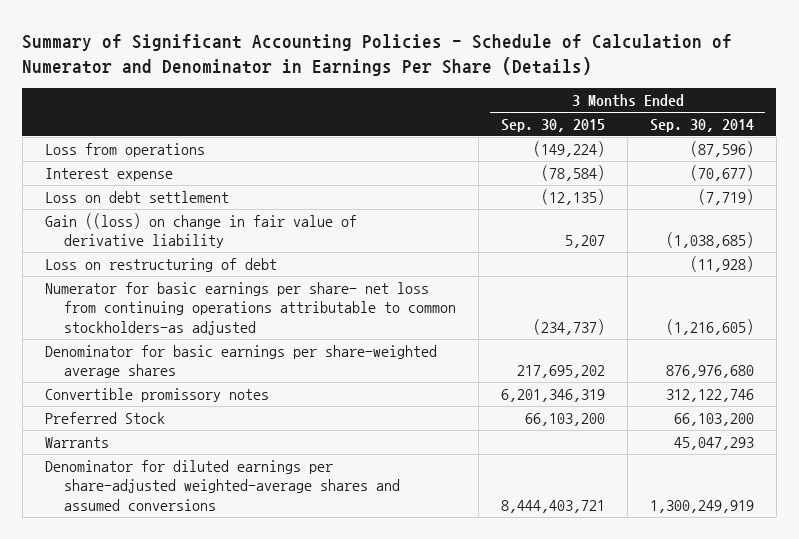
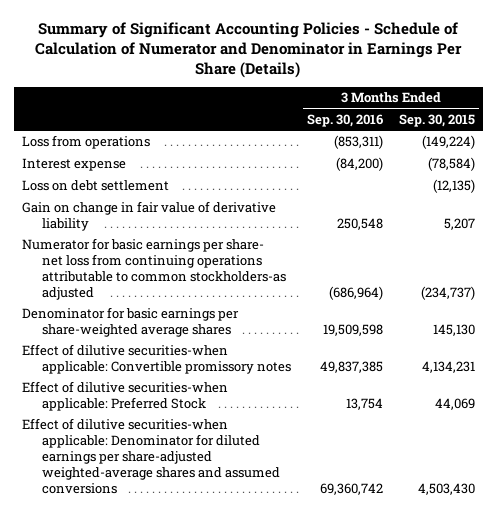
[650,118,755,132] Sep. 30, 2014 -> none
none -> [307,114,384,128] Sep. 30, 2016
[44,257,277,272] Loss on restructuring of debt -> none
[44,212,357,249] Gain ((loss) on change in fair value of derivative liability -> [21,201,276,232] Gain on change in fair value of derivative liability
[44,436,109,448] Warrants -> none
[517,365,606,379] 217,695,202 -> [432,324,475,337] 145,130
[44,387,269,402] Convertible promissory notes -> [21,344,292,375] Effect of dilutive securities-when applicable: Convertible promissory notes
[501,388,606,402] 6,201,346,319 -> [421,361,475,374] 4,134,231
[44,411,165,424] Preferred Stock -> [21,381,228,412] Effect of dilutive securities-when applicable: Preferred Stock
[525,412,606,426] 66,103,200 -> [434,398,475,411] 44,069
[44,459,401,511] Denominator for diluted earnings per share-adjusted weighted-average shares and assumed conversions -> [21,418,281,494] Effect of dilutive securities-when applicable: Denominator for diluted earnings per share-adjusted weighted-average shares and assumed conversions
[501,499,606,513] 8,444,403,721 -> [417,482,475,495] 4,503,430

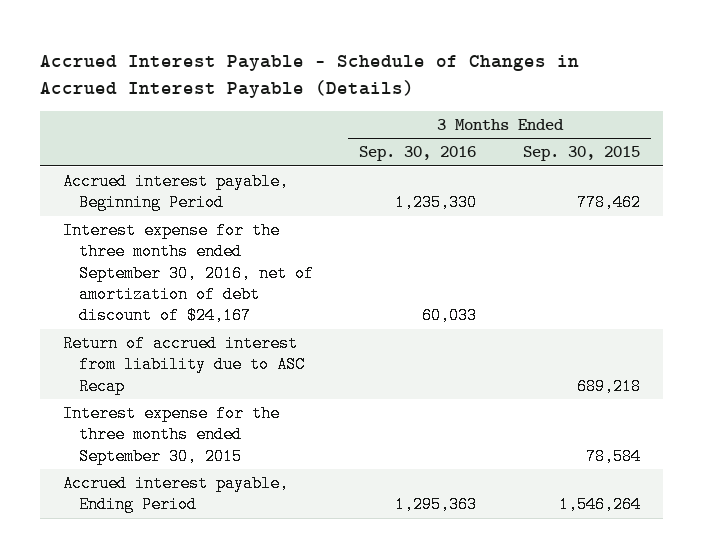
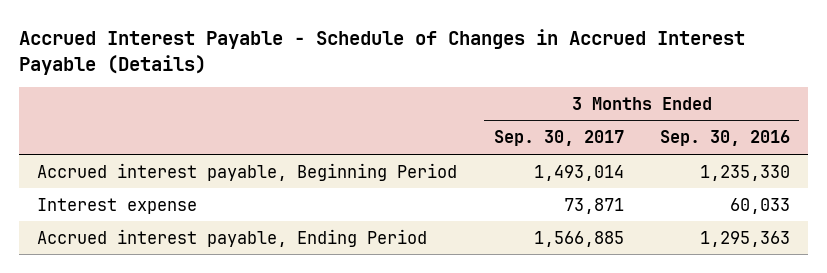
[522,146,640,162] Sep. 30, 2015 -> none
none -> [493,130,624,147] Sep. 30, 2017
[62,335,306,395] Return of accrued interest from liability due to ASC Recap -> none
[62,405,280,465] Interest expense for the three months ended September 30, 2015 -> none
[62,222,315,325] Interest expense for the three months ended September 30, 2016, net of amortization of debt discount of $24,167 -> [37,197,198,214] Interest expense

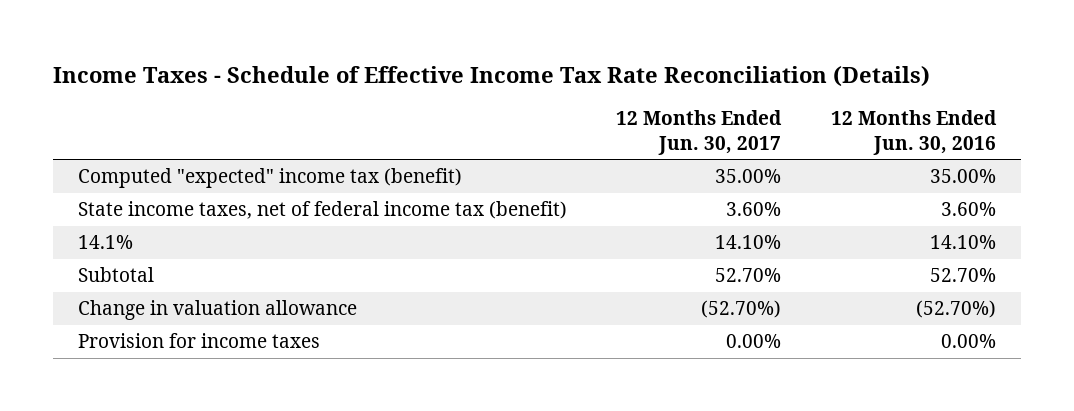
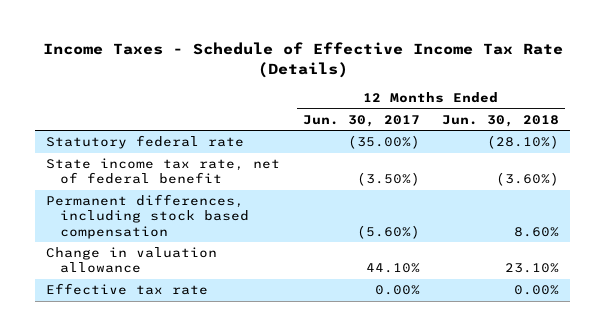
[52,65,930,87] Income Taxes - Schedule of Effective Income Tax Rate Reconciliation (Details) -> [42,42,563,79] Income Taxes - Schedule of Effective Income Tax Rate (Details)
[831,110,998,155] 12 Months Ended Jun. 30, 2016 -> none
none -> [442,114,560,127] Jun. 30, 2018
[77,168,462,189] Computed "expected" income tax (benefit) -> none
[77,235,133,250] 14.1% -> none
[77,267,154,283] Subtotal -> none
none -> [45,135,244,150] Statutory federal rate
[77,201,567,220] State income taxes, net of federal income tax (benefit) -> [45,158,280,185] State income tax rate, net of federal benefit
[726,202,782,217] 3.60% -> [356,172,420,187] (3.50%)
none -> [45,194,250,239] Permanent differences, including stock based compensation
[701,300,782,319] (52.70%) -> [365,263,420,274] 44.10%
[77,333,320,349] Provision for income taxes -> [45,283,208,296] Effective tax rate

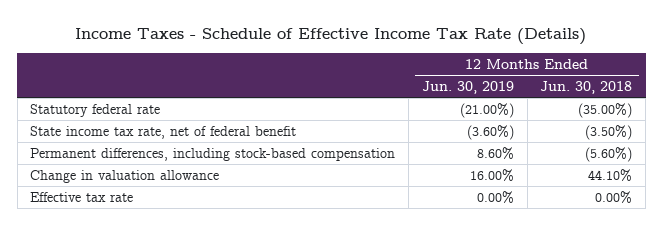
[302,114,420,127] Jun. 30, 2017 -> none
none -> [421,80,514,94] Jun. 30, 2019
[487,135,560,150] (28.10%) -> [578,102,633,118] (35.00%)
[496,172,560,187] (3.60%) -> [585,124,633,140] (3.50%)
[45,194,250,239] Permanent differences, including stock based compensation -> [30,147,396,161] Permanent differences, including stock-based compensation
[514,226,560,237] 8.60% -> [585,146,633,162] (5.60%)
[505,263,560,274] 23.10% -> [588,168,633,182] 44.10%

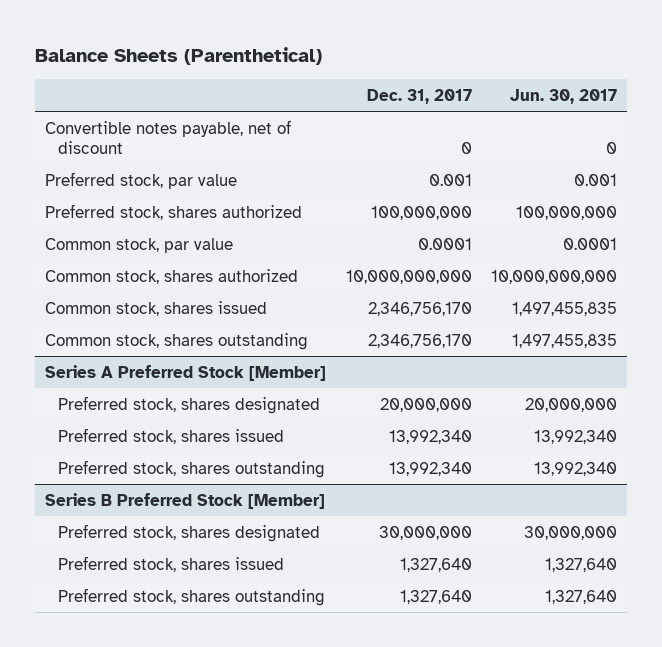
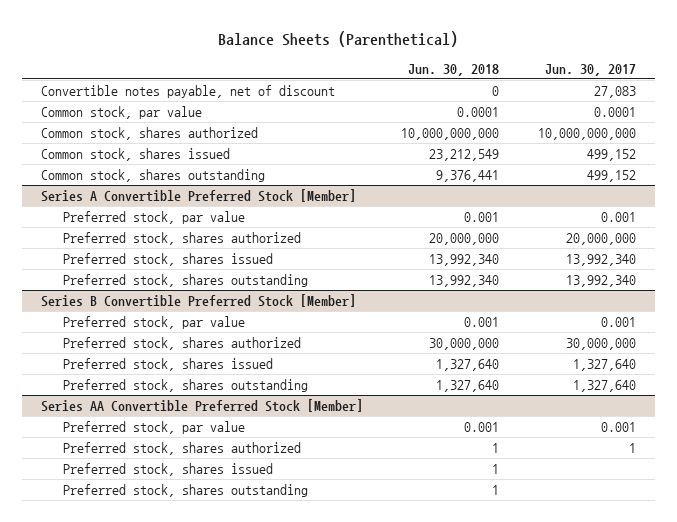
[366,88,472,104] Dec. 31, 2017 -> none
none -> [408,63,500,76] Jun. 30, 2018
[44,172,237,190] Preferred stock, par value -> none
[44,204,302,221] Preferred stock, shares authorized -> none
[606,142,618,155] 0 -> [593,86,636,99] 27,083
[512,302,618,317] 1,497,455,835 -> [586,149,636,162] 499,152
[512,334,618,349] 1,497,455,835 -> [586,170,636,183] 499,152
[44,365,326,382] Series A Preferred Stock [Member] -> [41,189,357,203] Series A Convertible Preferred Stock [Member]
none -> [63,211,246,225] Preferred stock, par value
[58,396,321,415] Preferred stock, shares designated -> [63,232,302,246] Preferred stock, shares authorized
[44,493,325,510] Series B Preferred Stock [Member] -> [41,294,357,308] Series B Convertible Preferred Stock [Member]
none -> [63,316,246,330] Preferred stock, par value
[58,524,321,543] Preferred stock, shares designated -> [63,337,302,351] Preferred stock, shares authorized
none -> [41,399,364,413] Series AA Convertible Preferred Stock [Member]
none -> [63,421,246,435] Preferred stock, par value
none -> [63,442,302,456] Preferred stock, shares authorized
none -> [63,463,274,477] Preferred stock, shares issued
none -> [63,484,309,498] Preferred stock, shares outstanding

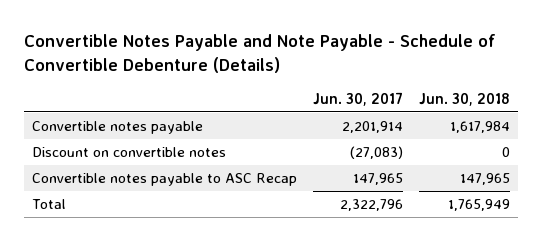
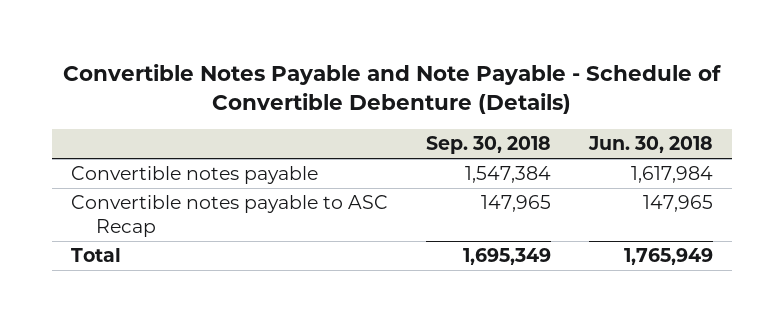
[312,91,403,106] Jun. 30, 2017 -> none
none -> [425,136,551,155] Sep. 30, 2018
[31,147,226,158] Discount on convertible notes -> none

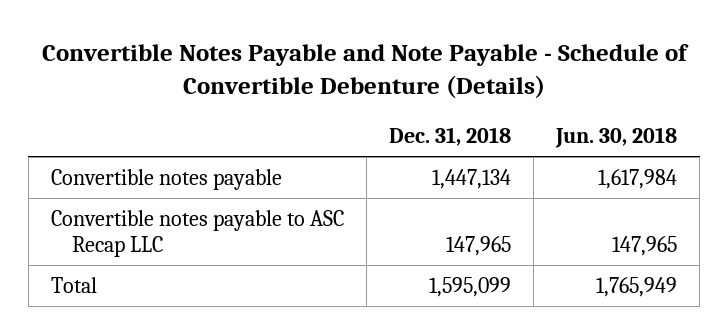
[425,136,551,155] Sep. 30, 2018 -> none
none -> [389,127,512,147] Dec. 31, 2018
[71,195,389,237] Convertible notes payable to ASC Recap -> [50,209,344,257] Convertible notes payable to ASC Recap LLC

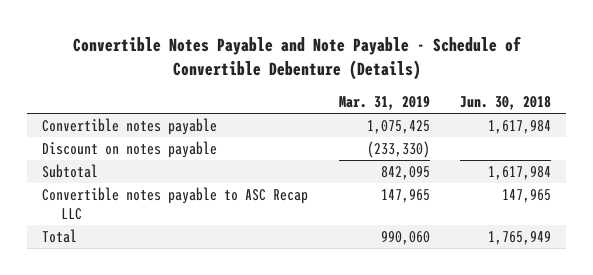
[389,127,512,147] Dec. 31, 2018 -> none
none -> [338,96,430,111] Mar. 31, 2019
none -> [42,140,218,158] Discount on notes payable
none -> [42,163,99,178] Subtotal

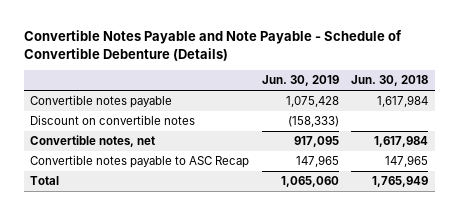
[338,96,430,111] Mar. 31, 2019 -> none
none -> [261,75,339,87] Jun. 30, 2019
[42,140,218,158] Discount on notes payable -> [30,115,196,126] Discount on convertible notes
[42,163,99,178] Subtotal -> [30,135,156,148] Convertible notes, net
[42,186,309,220] Convertible notes payable to ASC Recap LLC -> [30,155,250,169] Convertible notes payable to ASC Recap

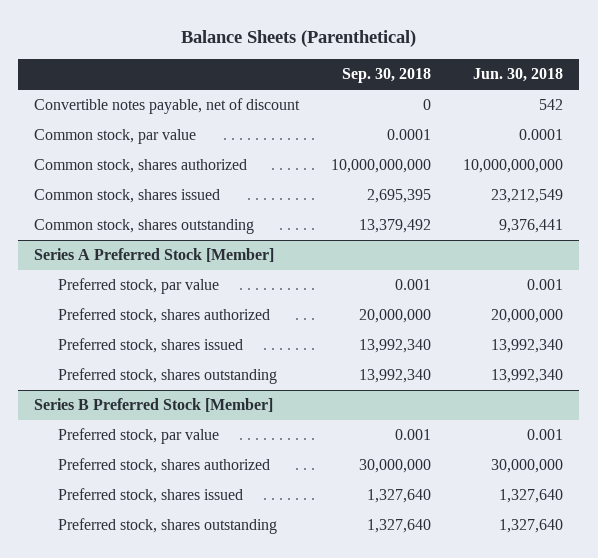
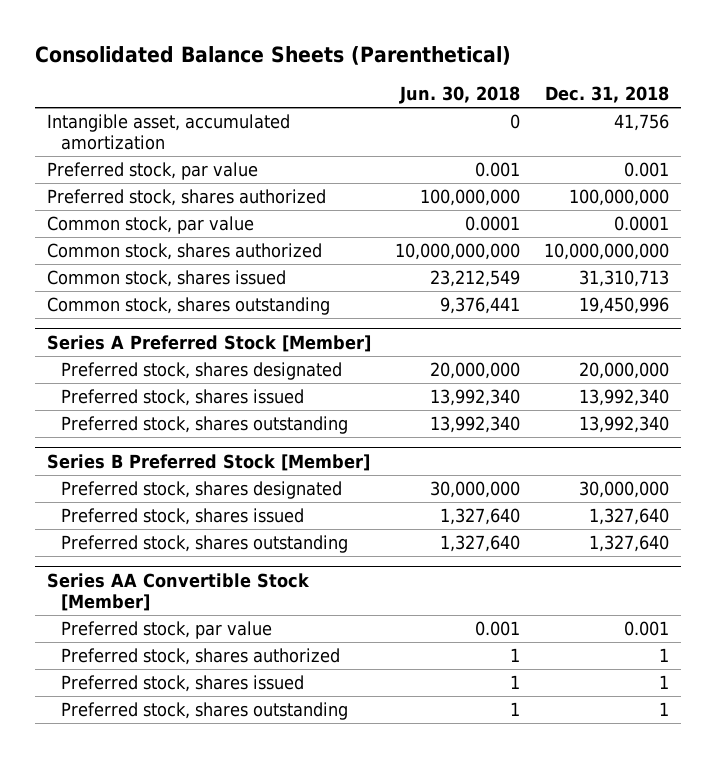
[180,30,416,48] Balance Sheets (Parenthetical) -> [35,46,512,66] Consolidated Balance Sheets (Parenthetical)
[342,68,432,84] Sep. 30, 2018 -> none
none -> [544,86,669,104] Dec. 31, 2018
[34,98,301,115] Convertible notes payable, net of discount -> none
none -> [47,114,291,151] Intangible asset, accumulated amortization
none -> [47,162,259,181] Preferred stock, par value
none -> [47,189,327,207] Preferred stock, shares authorized
[57,278,219,295] Preferred stock, par value -> none
[57,308,270,324] Preferred stock, shares authorized -> [61,362,343,381] Preferred stock, shares designated
[57,428,219,445] Preferred stock, par value -> none
[57,458,270,474] Preferred stock, shares authorized -> [61,481,343,500] Preferred stock, shares designated
none -> [47,572,311,611] Series AA Convertible Stock [Member]
none -> [61,621,273,640] Preferred stock, par value
none -> [61,648,341,666] Preferred stock, shares authorized
none -> [61,675,305,693] Preferred stock, shares issued
none -> [61,702,349,721] Preferred stock, shares outstanding

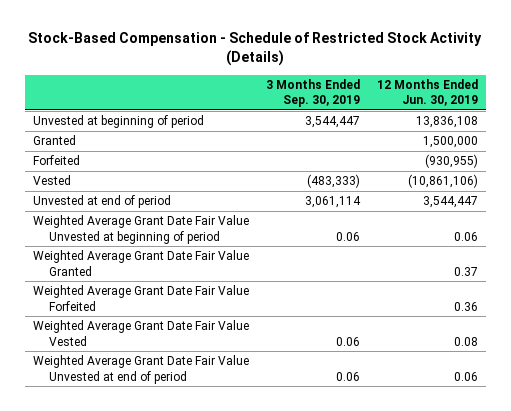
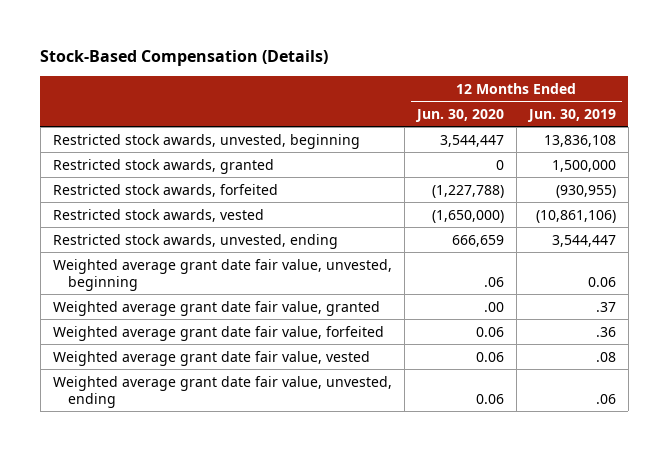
[28,32,483,67] Stock-Based Compensation - Schedule of Restricted Stock Activity (Details) -> [40,50,329,67] Stock-Based Compensation (Details)
[265,78,360,108] 3 Months Ended Sep. 30, 2019 -> none
none -> [414,109,504,123] Jun. 30, 2020
[32,115,204,129] Unvested at beginning of period -> [52,133,360,149] Restricted stock awards, unvested, beginning
[32,135,76,146] Granted -> [52,158,274,174] Restricted stock awards, granted
[32,155,80,166] Forfeited -> [52,183,278,197] Restricted stock awards, forfeited
[32,175,71,186] Vested -> [52,208,264,222] Restricted stock awards, vested
[32,195,171,209] Unvested at end of period -> [52,233,338,249] Restricted stock awards, unvested, ending
[32,215,249,244] Weighted Average Grant Date Fair Value Unvested at beginning of period -> [52,258,392,291] Weighted average grant date fair value, unvested, beginning
[32,250,249,276] Weighted Average Grant Date Fair Value Granted -> [52,300,380,316] Weighted average grant date fair value, granted
[453,266,478,276] 0.37 -> [595,301,616,312] .37
[32,285,249,311] Weighted Average Grant Date Fair Value Forfeited -> [52,325,384,341] Weighted average grant date fair value, forfeited
[453,301,478,311] 0.36 -> [595,326,616,337] .36
[32,320,249,346] Weighted Average Grant Date Fair Value Vested -> [52,350,370,366] Weighted average grant date fair value, vested
[453,336,478,346] 0.08 -> [595,351,616,362] .08
[32,355,249,384] Weighted Average Grant Date Fair Value Unvested at end of period -> [52,375,392,408] Weighted average grant date fair value, unvested, ending
[453,371,478,381] 0.06 -> [595,393,616,404] .06

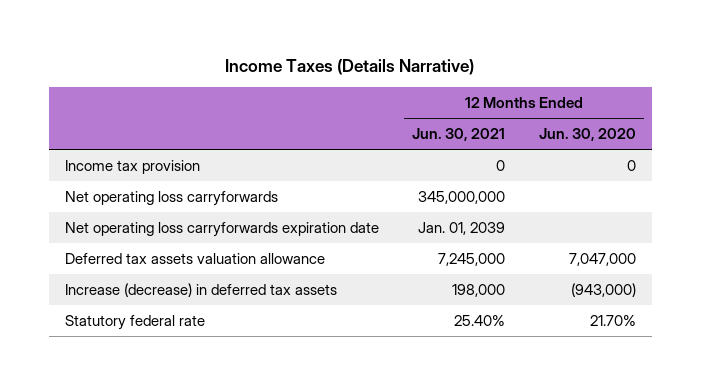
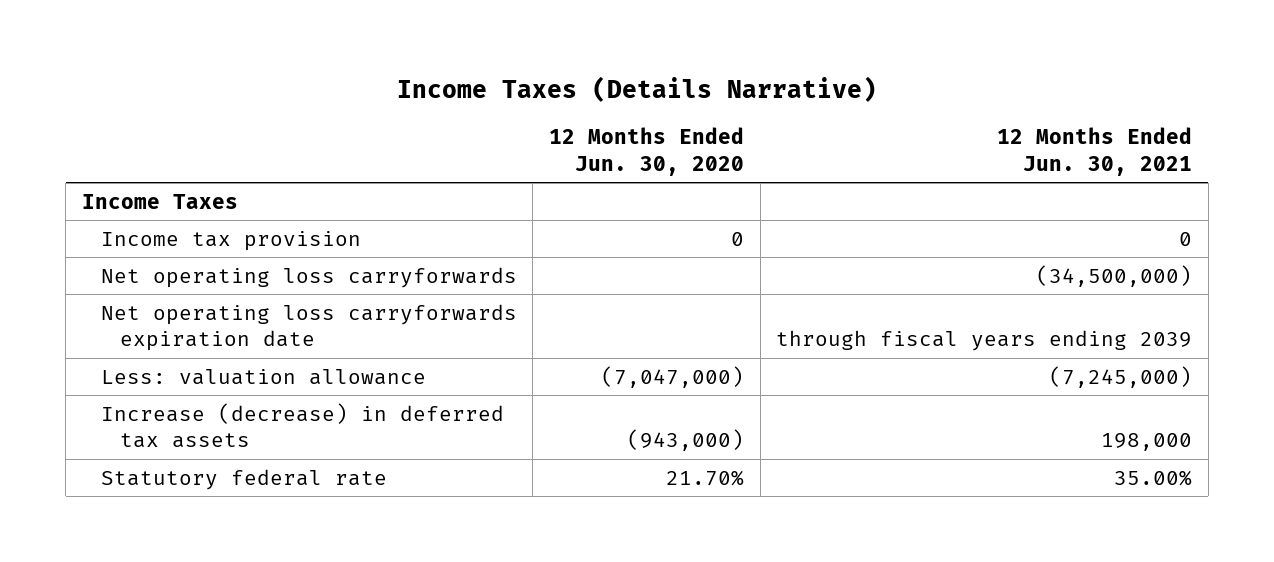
none -> [81,193,238,209] Income Taxes
[418,191,506,205] 345,000,000 -> [1036,264,1193,287] (34,500,000)
[418,222,506,236] Jan. 01, 2039 -> [776,330,1193,352] through fiscal years ending 2039
[65,253,326,265] Deferred tax assets valuation allowance -> [100,368,426,385] Less: valuation allowance
[438,253,506,267] 7,245,000 -> [1049,365,1193,388] (7,245,000)
[568,253,636,267] 7,047,000 -> [600,365,744,388] (7,047,000)
[454,315,506,327] 25.40% -> [1114,469,1193,486] 35.00%

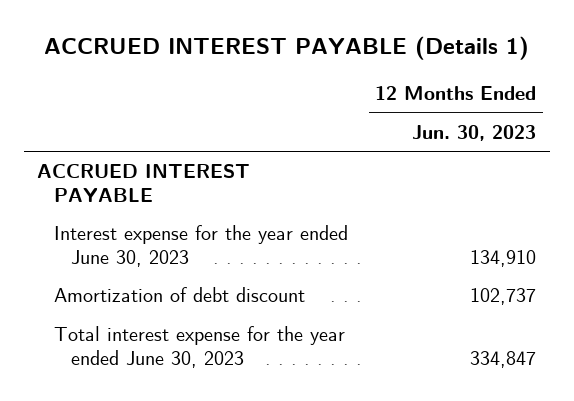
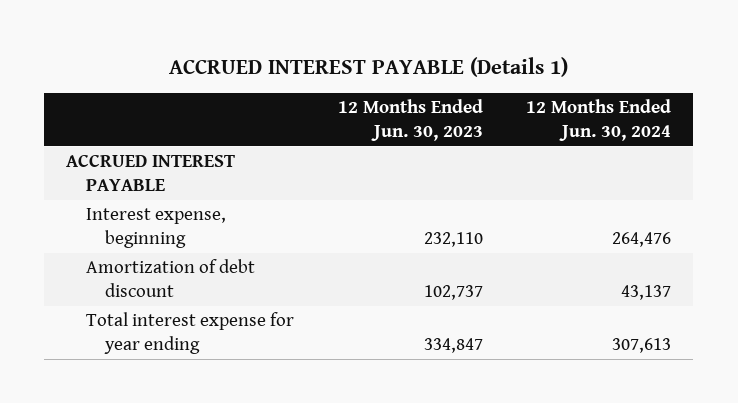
none -> [526,99,672,142] 12 Months Ended Jun. 30, 2024
[54,225,349,267] Interest expense for the year ended June 30, 2023 -> [85,208,226,249] Interest expense, beginning
[470,249,537,267] 134,910 -> [423,232,483,248] 232,110
[54,326,346,368] Total interest expense for the year ended June 30, 2023 -> [85,312,294,355] Total interest expense for year ending

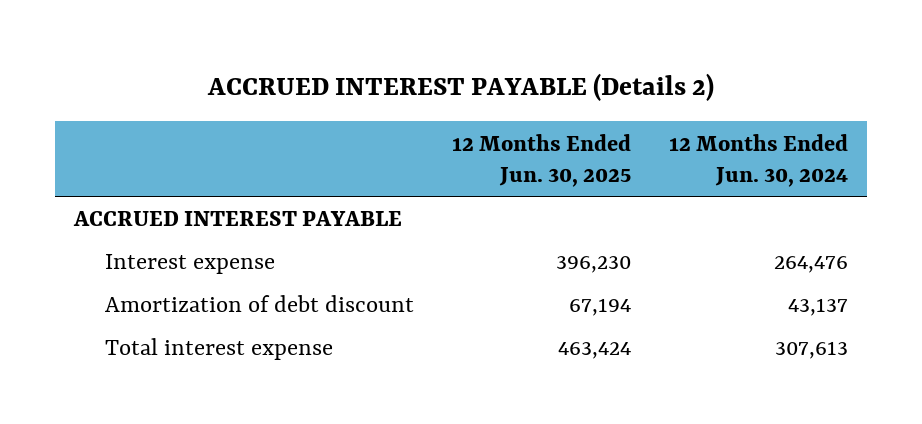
[168,57,568,78] ACCRUED INTEREST PAYABLE (Details 1) -> [206,73,714,102] ACCRUED INTEREST PAYABLE (Details 2)
[337,99,483,142] 12 Months Ended Jun. 30, 2023 -> none
none -> [452,133,632,187] 12 Months Ended Jun. 30, 2025
[85,208,226,249] Interest expense, beginning -> [105,254,276,275] Interest expense
[85,312,294,355] Total interest expense for year ending -> [105,338,334,361] Total interest expense

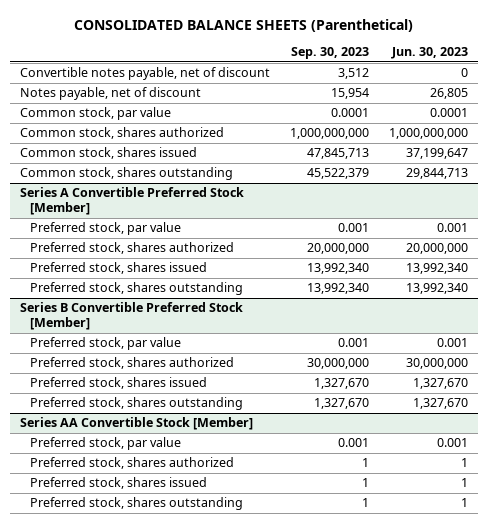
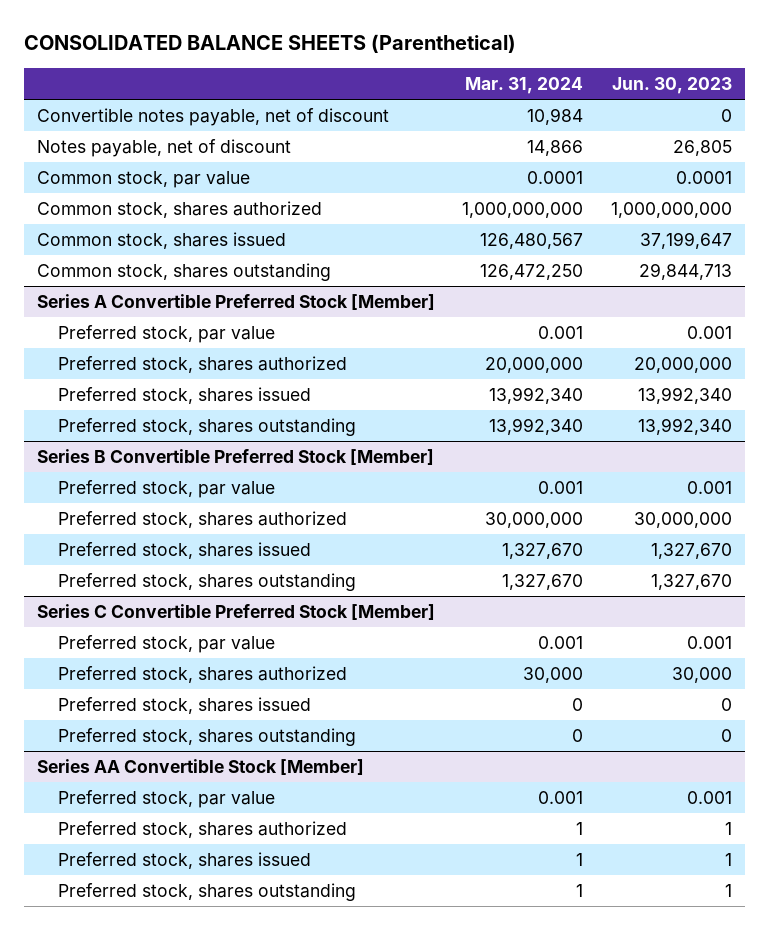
[291,47,370,60] Sep. 30, 2023 -> none
none -> [465,76,584,94] Mar. 31, 2024
none -> [37,604,436,621] Series C Convertible Preferred Stock [Member]
none -> [58,635,276,654] Preferred stock, par value
none -> [58,666,348,684] Preferred stock, shares authorized
none -> [58,697,312,715] Preferred stock, shares issued
none -> [58,728,357,747] Preferred stock, shares outstanding

